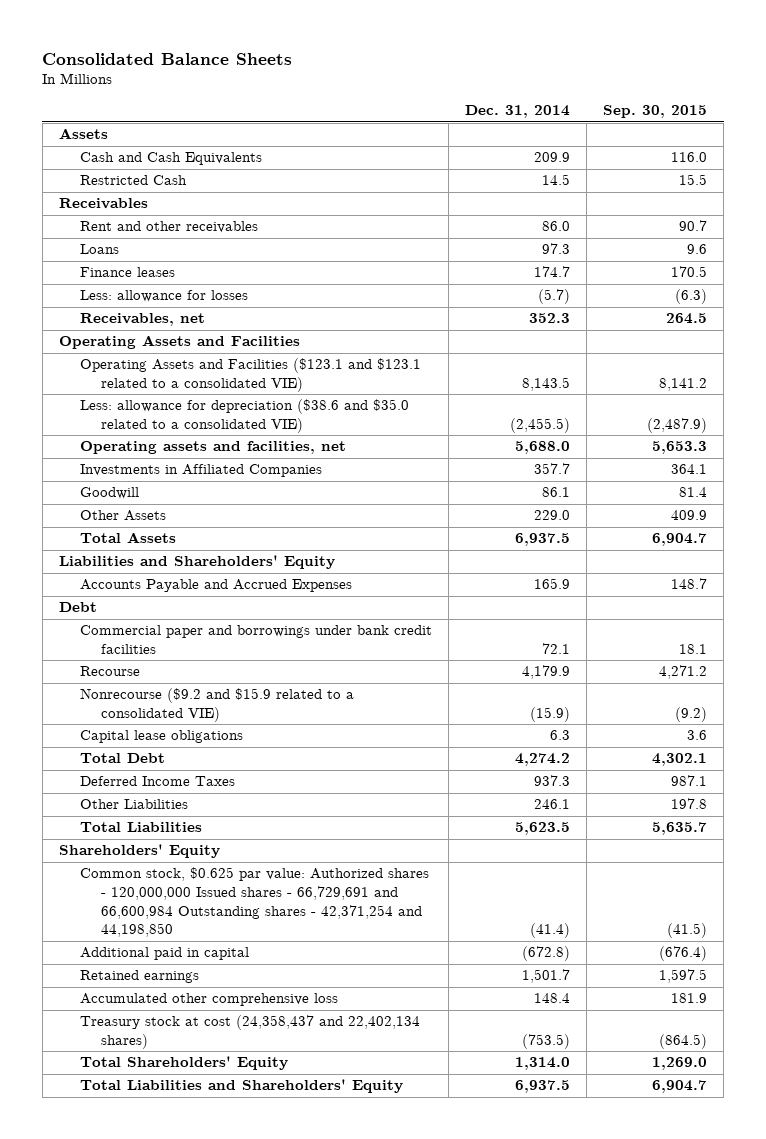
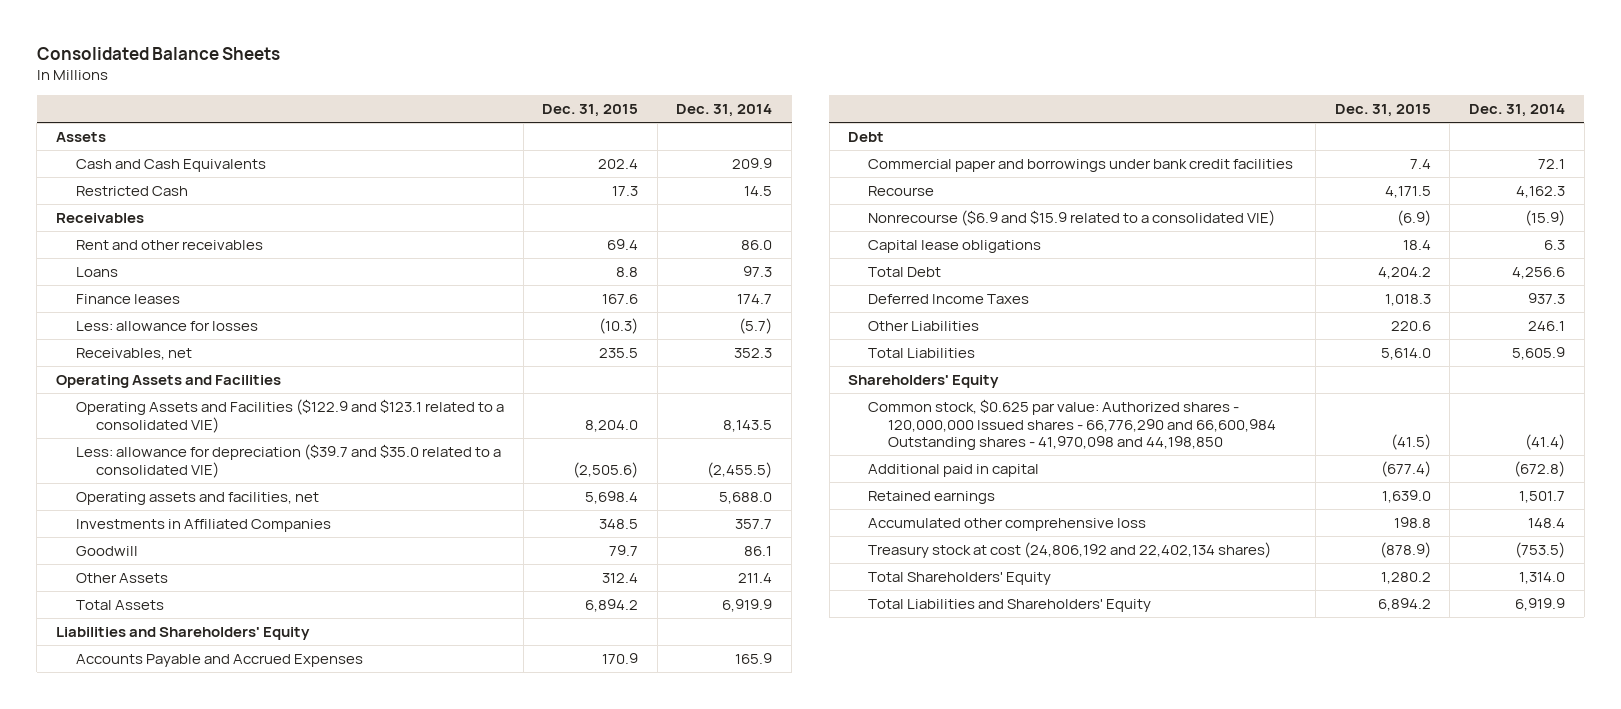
[602,105,707,119] Sep. 30, 2015 -> none
none -> [542,103,639,117] Dec. 31, 2015
[79,358,421,393] Operating Assets and Facilities ($123.1 and $123.1 related to a consolidated VIE) -> [75,398,504,433] Operating Assets and Facilities ($122.9 and $123.1 related to a consolidated VIE)
[79,399,409,434] Less: allowance for depreciation ($38.6 and $35.0 related to a consolidated VIE) -> [75,443,501,478] Less: allowance for depreciation ($39.7 and $35.0 related to a consolidated VIE)
[533,510,570,521] 229.0 -> [738,572,773,583] 211.4
[514,533,570,547] 6,937.5 -> [722,598,773,612] 6,919.9
[521,665,570,680] 4,179.9 -> [1515,185,1565,198] 4,162.3
[79,688,354,723] Nonrecourse ($9.2 and $15.9 related to a consolidated VIE) -> [868,209,1276,226] Nonrecourse ($6.9 and $15.9 related to a consolidated VIE)
[514,753,570,767] 4,274.2 -> [1511,266,1565,279] 4,256.6
[514,822,570,836] 5,623.5 -> [1511,346,1565,360] 5,605.9
[79,867,429,938] Common stock, $0.625 par value: Authorized shares - 120,000,000 Issued shares - 66,729,691 and 66,600,984 Outstanding shares - 42,371,254 and 44,198,850 -> [868,398,1277,451] Common stock, $0.625 par value: Authorized shares - 120,000,000 Issued shares - 66,776,290 and 66,600,984 Outstanding shares - 41,970,098 and 44,198,850
[79,1015,420,1050] Treasury stock at cost (24,358,437 and 22,402,134 shares) -> [868,541,1272,558] Treasury stock at cost (24,806,192 and 22,402,134 shares)
[514,1080,570,1094] 6,937.5 -> [1514,597,1565,611] 6,919.9

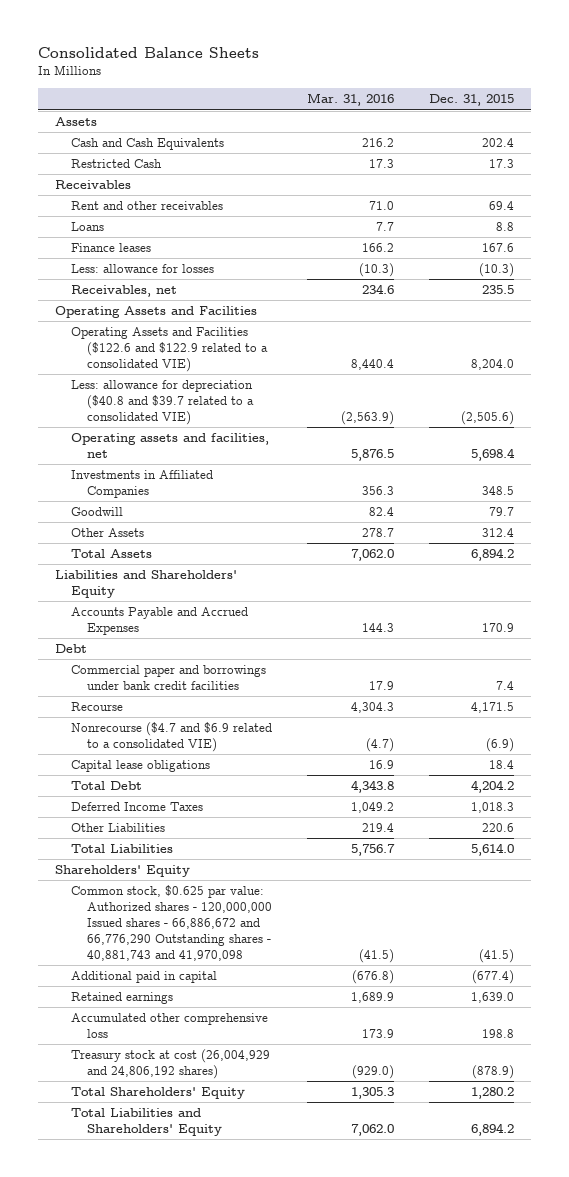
[676,103,773,117] Dec. 31, 2014 -> none
none -> [306,93,394,107] Mar. 31, 2016
[75,398,504,433] Operating Assets and Facilities ($122.9 and $123.1 related to a consolidated VIE) -> [70,327,268,373] Operating Assets and Facilities ($122.6 and $122.9 related to a consolidated VIE)
[75,443,501,478] Less: allowance for depreciation ($39.7 and $35.0 related to a consolidated VIE) -> [70,380,254,426] Less: allowance for depreciation ($40.8 and $39.7 related to a consolidated VIE)
[868,209,1276,226] Nonrecourse ($6.9 and $15.9 related to a consolidated VIE) -> [70,722,272,753] Nonrecourse ($4.7 and $6.9 related to a consolidated VIE)
[868,398,1277,451] Common stock, $0.625 par value: Authorized shares - 120,000,000 Issued shares - 66,776,290 and 66,600,984 Outstanding shares - 41,970,098 and 44,198,850 -> [70,885,272,962] Common stock, $0.625 par value: Authorized shares - 120,000,000 Issued shares - 66,886,672 and 66,776,290 Outstanding shares - 40,881,743 and 41,970,098
[868,541,1272,558] Treasury stock at cost (24,806,192 and 22,402,134 shares) -> [70,1049,270,1080] Treasury stock at cost (26,004,929 and 24,806,192 shares)

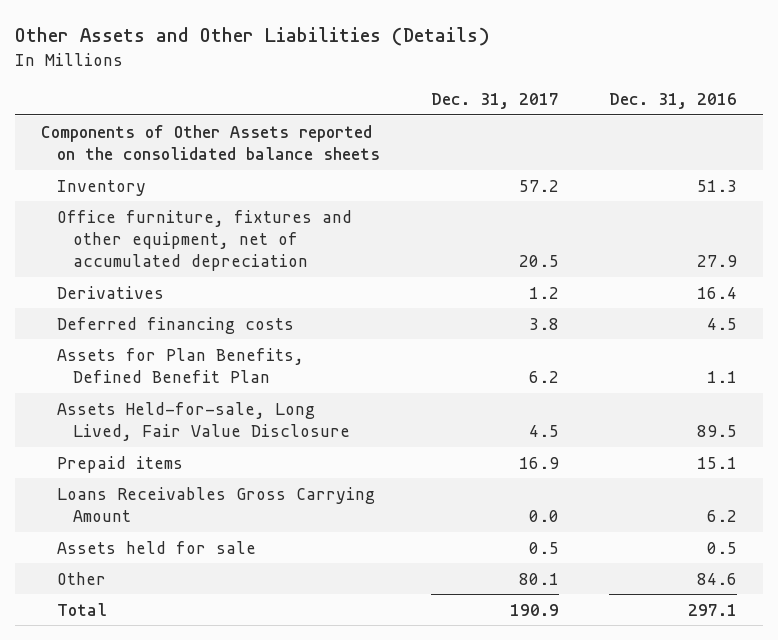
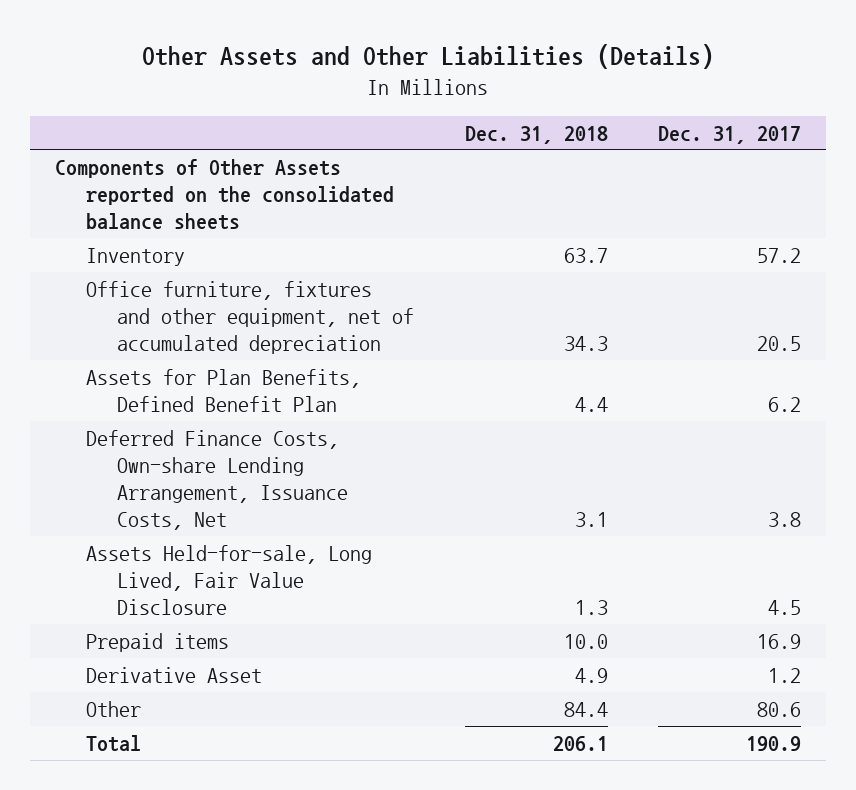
[609,92,738,109] Dec. 31, 2016 -> none
none -> [464,125,608,144] Dec. 31, 2018
[56,285,164,299] Derivatives -> none
[56,316,294,334] Deferred financing costs -> none
none -> [85,429,349,530] Deferred Finance Costs, Own-share Lending Arrangement, Issuance Costs, Net
[56,486,375,522] Loans Receivables Gross Carrying Amount -> none
[56,540,256,554] Assets held for sale -> none
none -> [85,666,262,683] Derivative Asset
[518,572,559,585] 80.1 -> [756,701,801,717] 80.6

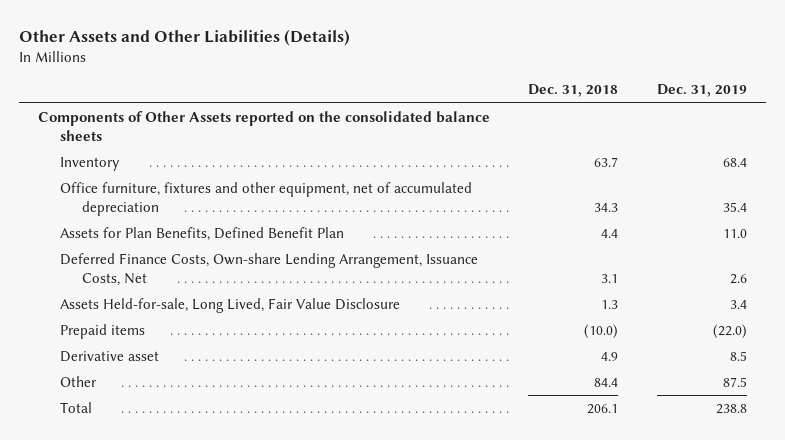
[657,125,801,144] Dec. 31, 2017 -> none
none -> [657,84,748,98] Dec. 31, 2019
[563,633,608,649] 10.0 -> [584,324,619,340] (10.0)
[85,666,262,683] Derivative Asset -> [60,351,160,363] Derivative asset

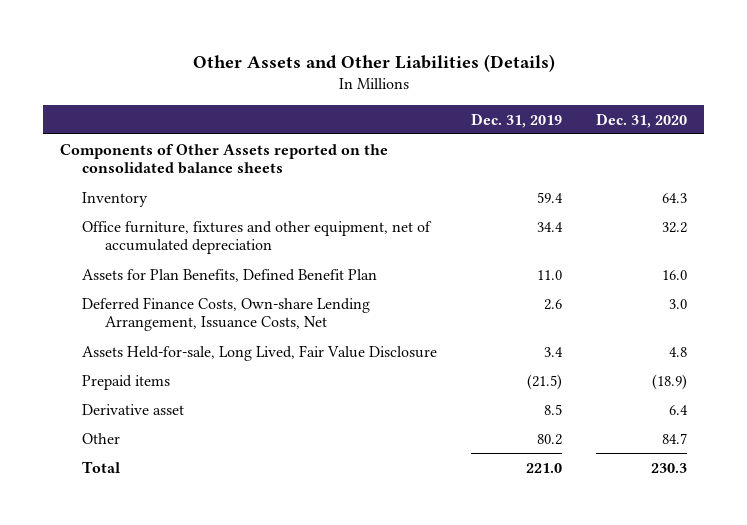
[528,84,619,98] Dec. 31, 2018 -> none
none -> [596,112,688,128] Dec. 31, 2020
[723,158,748,168] 68.4 -> [537,191,564,203] 59.4
[723,201,748,212] 35.4 -> [537,221,564,232] 34.4
[713,324,748,340] (22.0) -> [527,373,563,390] (21.5)
[723,377,748,388] 87.5 -> [537,433,563,445] 80.2
[716,404,748,415] 238.8 -> [526,462,563,473] 221.0

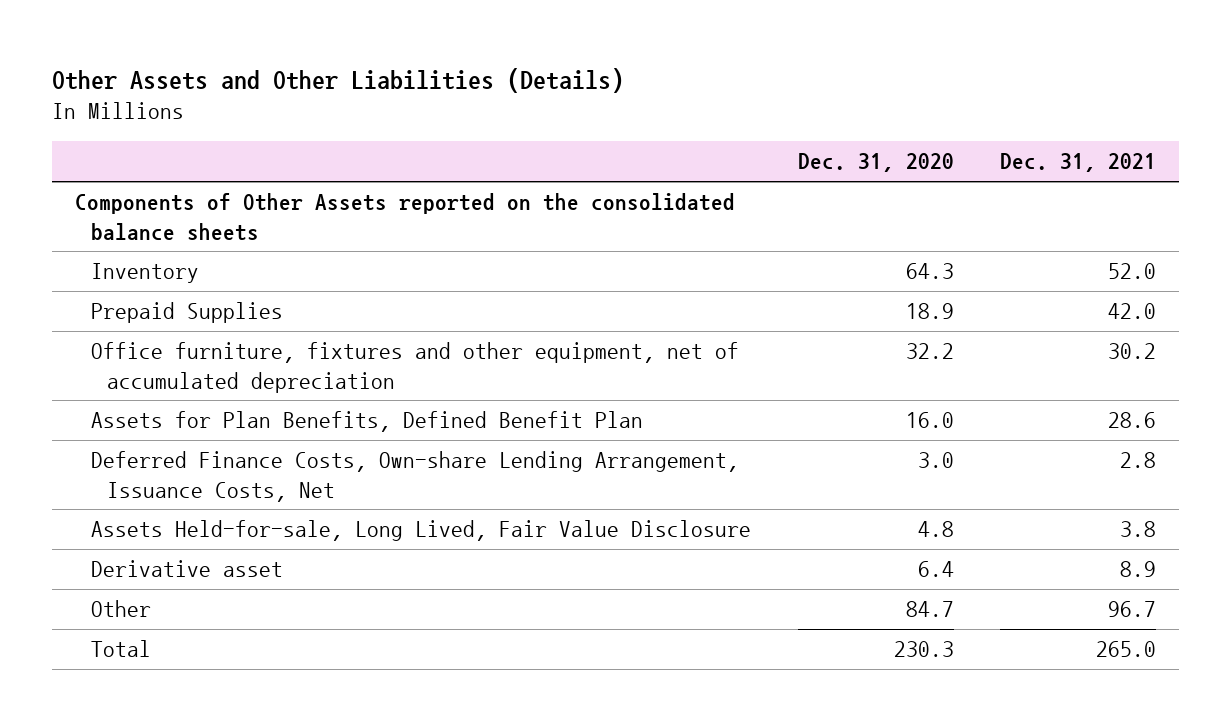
[471,112,563,128] Dec. 31, 2019 -> none
none -> [999,153,1156,173] Dec. 31, 2021
none -> [91,302,284,324] Prepaid Supplies
[82,374,171,390] Prepaid items -> none

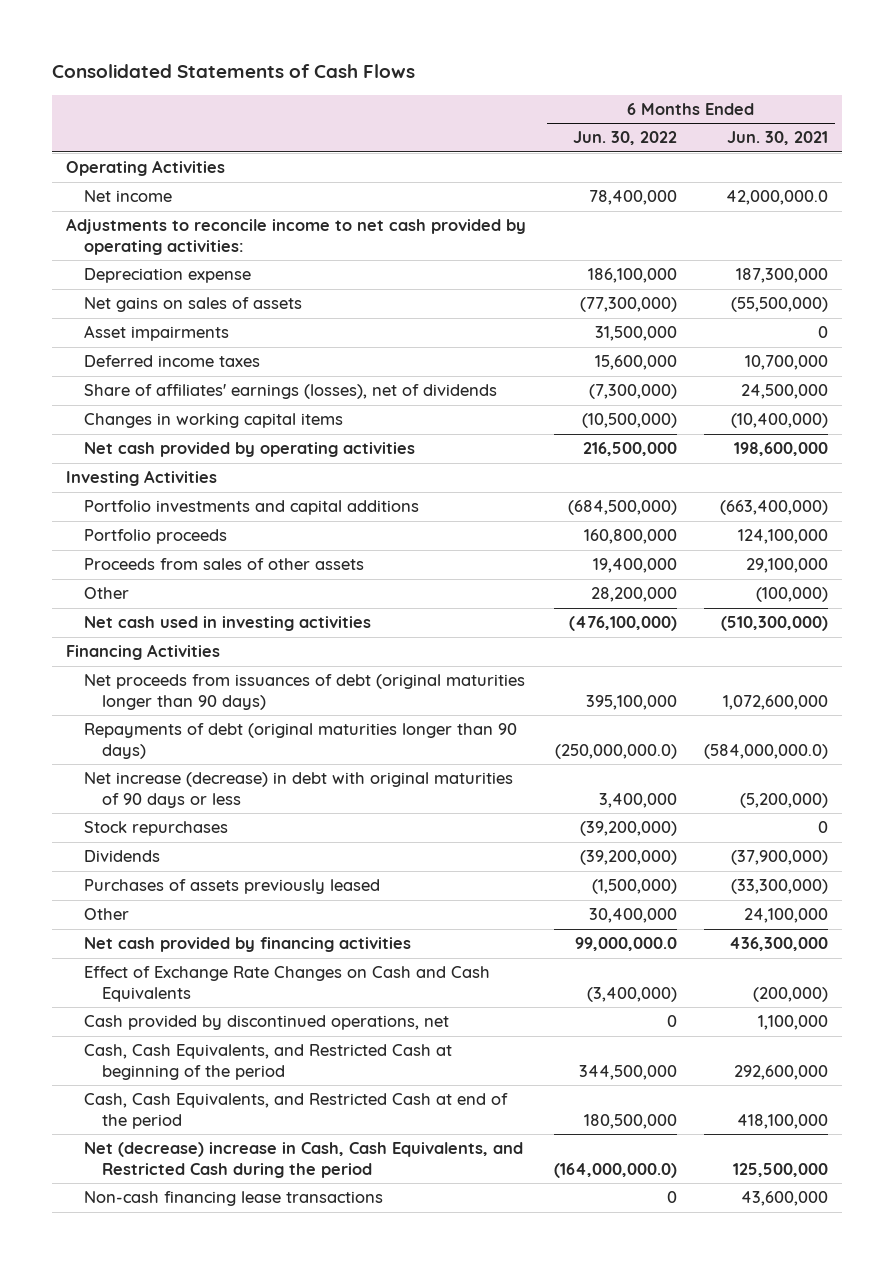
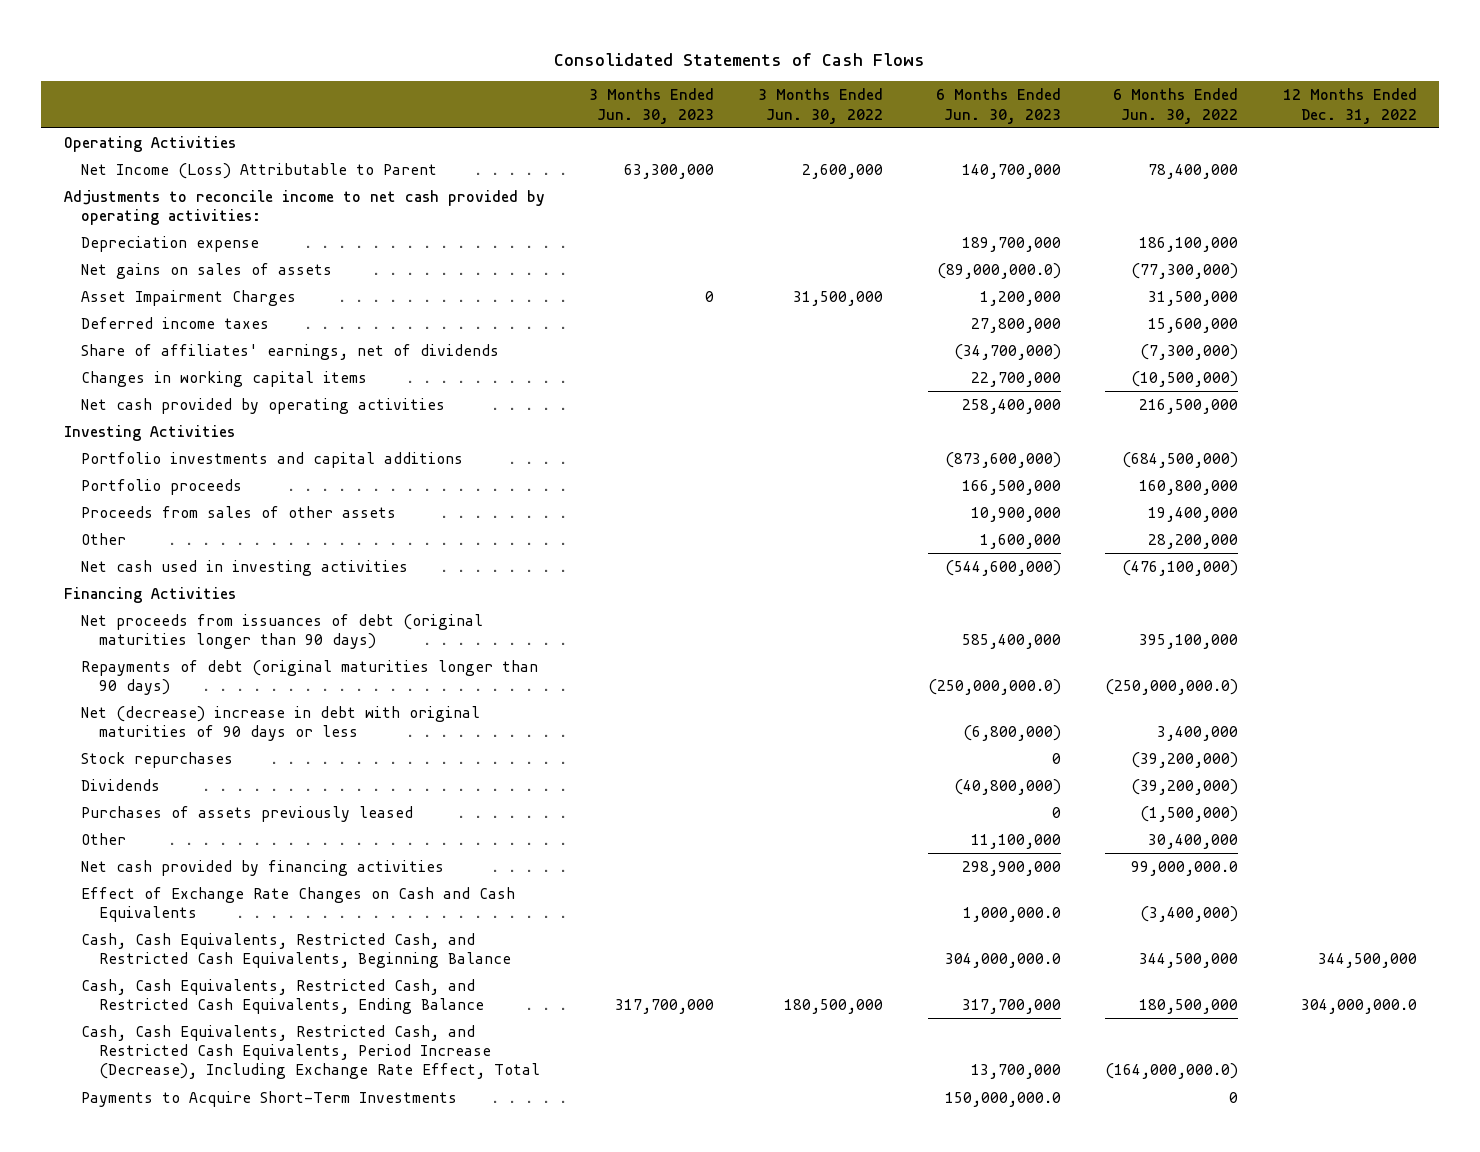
[727,131,829,146] Jun. 30, 2021 -> none
none -> [589,88,715,124] 3 Months Ended Jun. 30, 2023
none -> [758,88,884,124] 3 Months Ended Jun. 30, 2022
none -> [935,88,1061,124] 6 Months Ended Jun. 30, 2023
none -> [1282,88,1417,124] 12 Months Ended Dec. 31, 2022
[84,190,173,203] Net income -> [81,162,438,179] Net Income (Loss) Attributable to Parent
[84,325,230,342] Asset impairments -> [81,289,297,306] Asset Impairment Charges
[84,384,498,400] Share of affiliates' earnings (losses), net of dividends -> [81,343,500,360] Share of affiliates' earnings, net of dividends
[84,772,514,808] Net increase (decrease) in debt with original maturities of 90 days or less -> [81,705,481,742] Net (decrease) increase in debt with original maturities of 90 days or less
[84,1015,450,1031] Cash provided by discontinued operations, net -> none
[84,1191,384,1207] Non-cash financing lease transactions -> none
[84,1044,453,1080] Cash, Cash Equivalents, and Restricted Cash at beginning of the period -> [81,932,512,969] Cash, Cash Equivalents, Restricted Cash, and Restricted Cash Equivalents, Beginning Balance
[84,1093,509,1129] Cash, Cash Equivalents, and Restricted Cash at end of the period -> [81,978,485,1015] Cash, Cash Equivalents, Restricted Cash, and Restricted Cash Equivalents, Ending Balance
[84,1142,524,1178] Net (decrease) increase in Cash, Cash Equivalents, and Restricted Cash during the period -> [81,1024,541,1080] Cash, Cash Equivalents, Restricted Cash, and Restricted Cash Equivalents, Period Increase (Decrease), Including Exchange Rate Effect, Total
none -> [81,1090,458,1107] Payments to Acquire Short-Term Investments

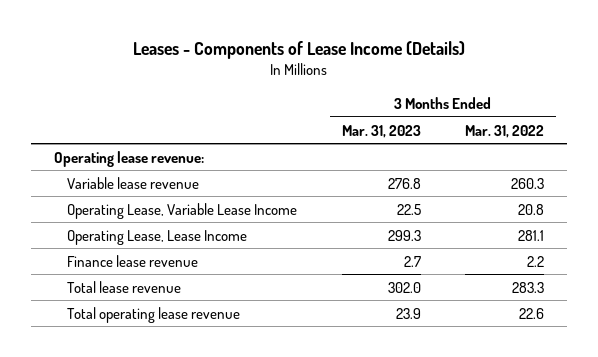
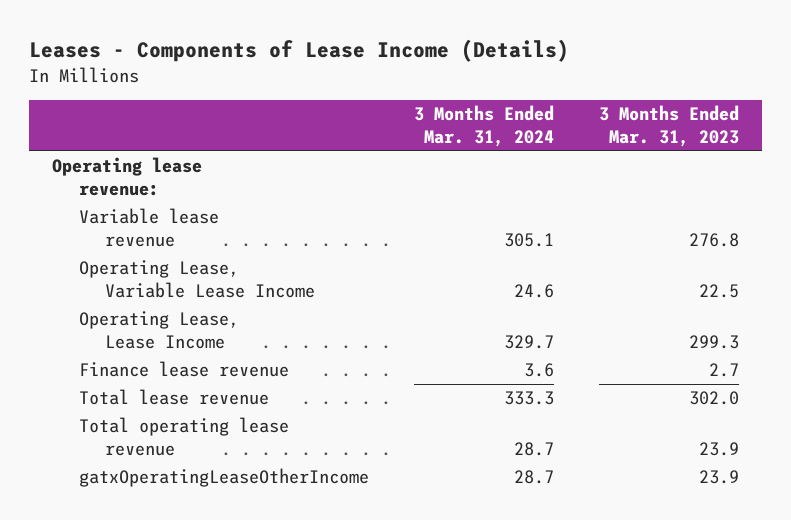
[465,124,545,138] Mar. 31, 2022 -> none
none -> [414,104,555,148] 3 Months Ended Mar. 31, 2024
none -> [78,468,369,488] gatxOperatingLeaseOtherIncome

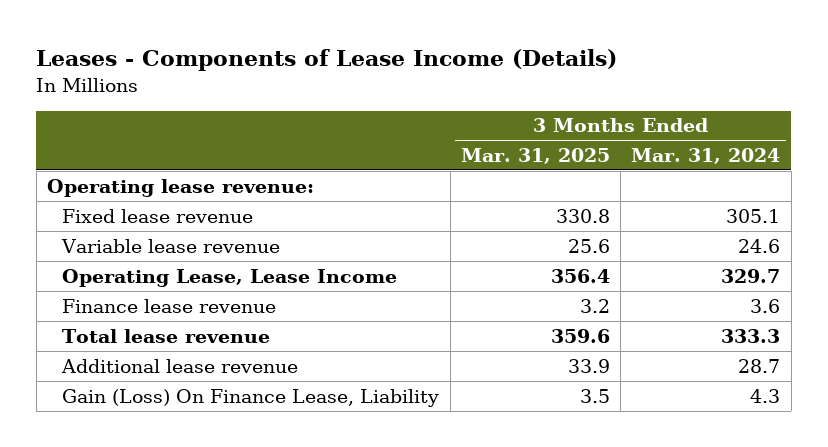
[599,104,740,148] 3 Months Ended Mar. 31, 2023 -> none
none -> [460,148,610,165] Mar. 31, 2025
[78,260,316,299] Operating Lease, Variable Lease Income -> none
none -> [62,208,254,223] Fixed lease revenue
[504,233,555,248] 305.1 -> [738,238,781,253] 24.6
[78,468,369,488] gatxOperatingLeaseOtherIncome -> none
[78,417,289,457] Total operating lease revenue -> [61,358,299,373] Additional lease revenue
none -> [62,388,440,407] Gain (Loss) On Finance Lease, Liability

